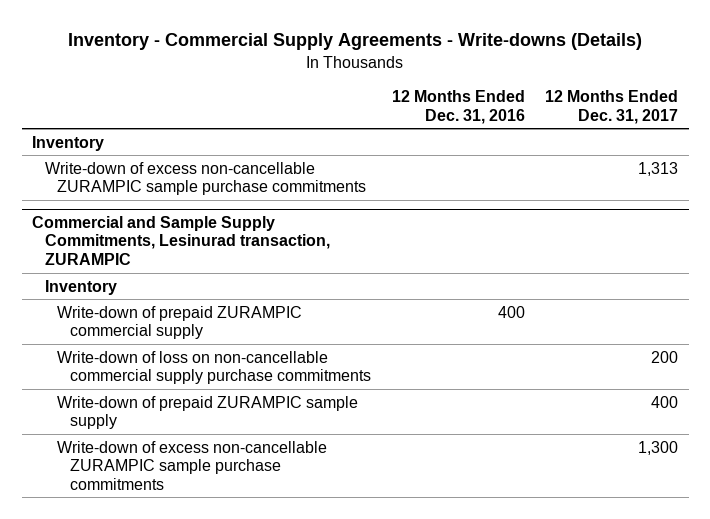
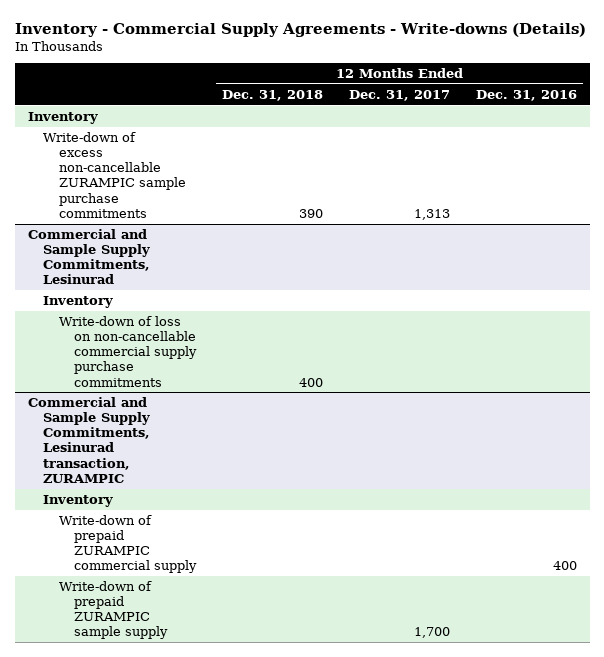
none -> [222,89,324,101] Dec. 31, 2018
none -> [27,228,151,285] Commercial and Sample Supply Commitments, Lesinurad
none -> [43,295,114,308] Inventory
none -> [58,315,198,387] Write-down of loss on non-cancellable commercial supply purchase commitments
[57,350,371,385] Write-down of loss on non-cancellable commercial supply purchase commitments -> none
[57,440,328,490] Write-down of excess non-cancellable ZURAMPIC sample purchase commitments -> none
[651,395,679,408] 400 -> [414,627,451,639] 1,700

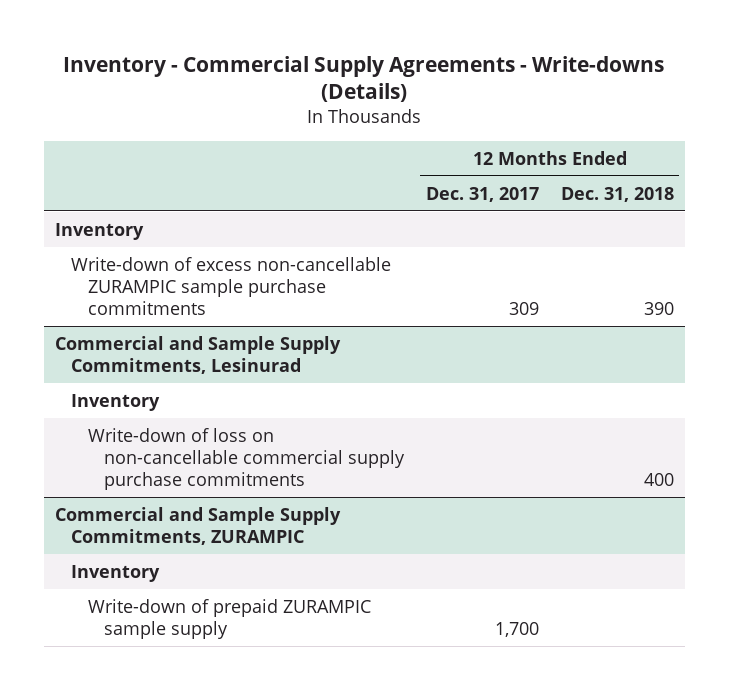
[475,89,577,101] Dec. 31, 2016 -> none
[414,208,451,220] 1,313 -> [508,302,539,316] 309
[27,396,151,483] Commercial and Sample Supply Commitments, Lesinurad transaction, ZURAMPIC -> [55,506,342,545] Commercial and Sample Supply Commitments, ZURAMPIC
[58,514,198,574] Write-down of prepaid ZURAMPIC commercial supply -> none

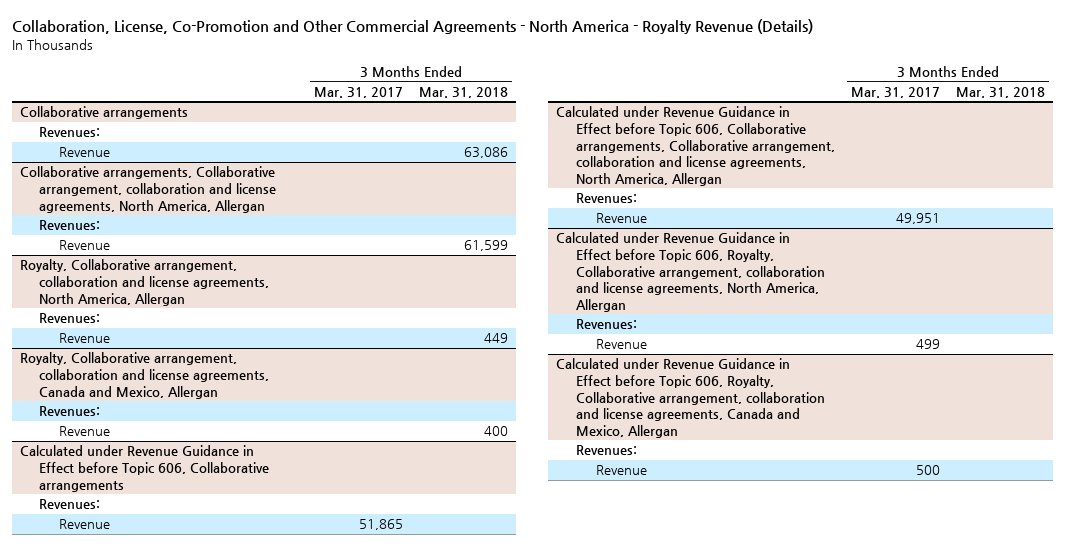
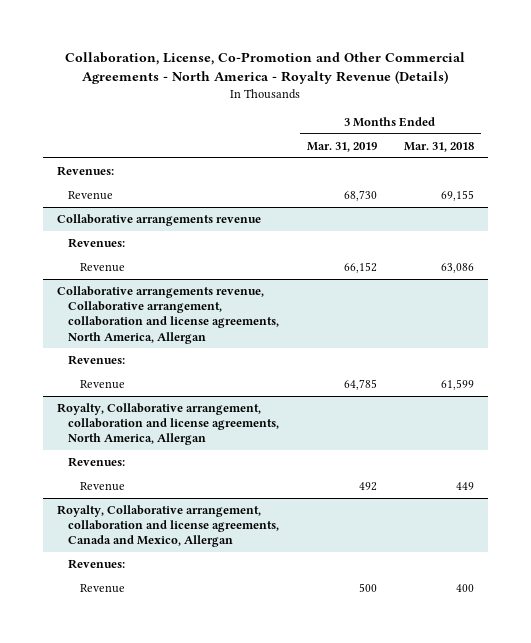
[314,86,404,98] Mar. 31, 2017 -> none
none -> [306,141,377,152] Mar. 31, 2019
none -> [56,165,114,176] Revenues:
none -> [68,190,114,200] Revenue
[19,106,188,120] Collaborative arrangements -> [56,213,261,226] Collaborative arrangements revenue
[19,166,277,213] Collaborative arrangements, Collaborative arrangement, collaboration and license agreements, North America, Allergan -> [56,285,280,344] Collaborative arrangements revenue, Collaborative arrangement, collaboration and license agreements, North America, Allergan
[19,445,270,492] Calculated under Revenue Guidance in Effect before Topic 606, Collaborative arrangements -> none
[39,499,101,510] Revenues: -> none
[59,519,111,530] Revenue -> none
[556,106,836,186] Calculated under Revenue Guidance in Effect before Topic 606, Collaborative arrangements, Collaborative arrangement, collaboration and license agreements, North America, Allergan -> none
[576,193,638,204] Revenues: -> none
[595,213,647,224] Revenue -> none
[556,232,826,312] Calculated under Revenue Guidance in Effect before Topic 606, Royalty, Collaborative arrangement, collaboration and license agreements, North America, Allergan -> none
[576,319,638,330] Revenues: -> none
[595,339,647,350] Revenue -> none
[556,358,826,438] Calculated under Revenue Guidance in Effect before Topic 606, Royalty, Collaborative arrangement, collaboration and license agreements, Canada and Mexico, Allergan -> none
[576,445,638,456] Revenues: -> none
[595,465,647,476] Revenue -> none

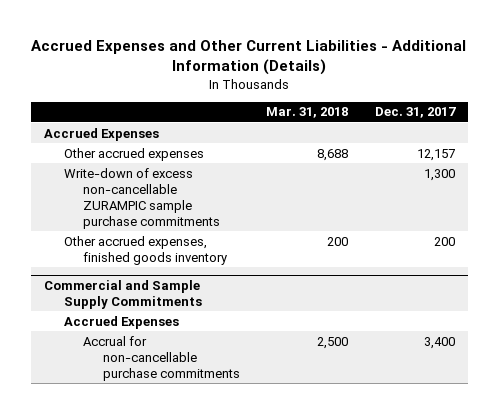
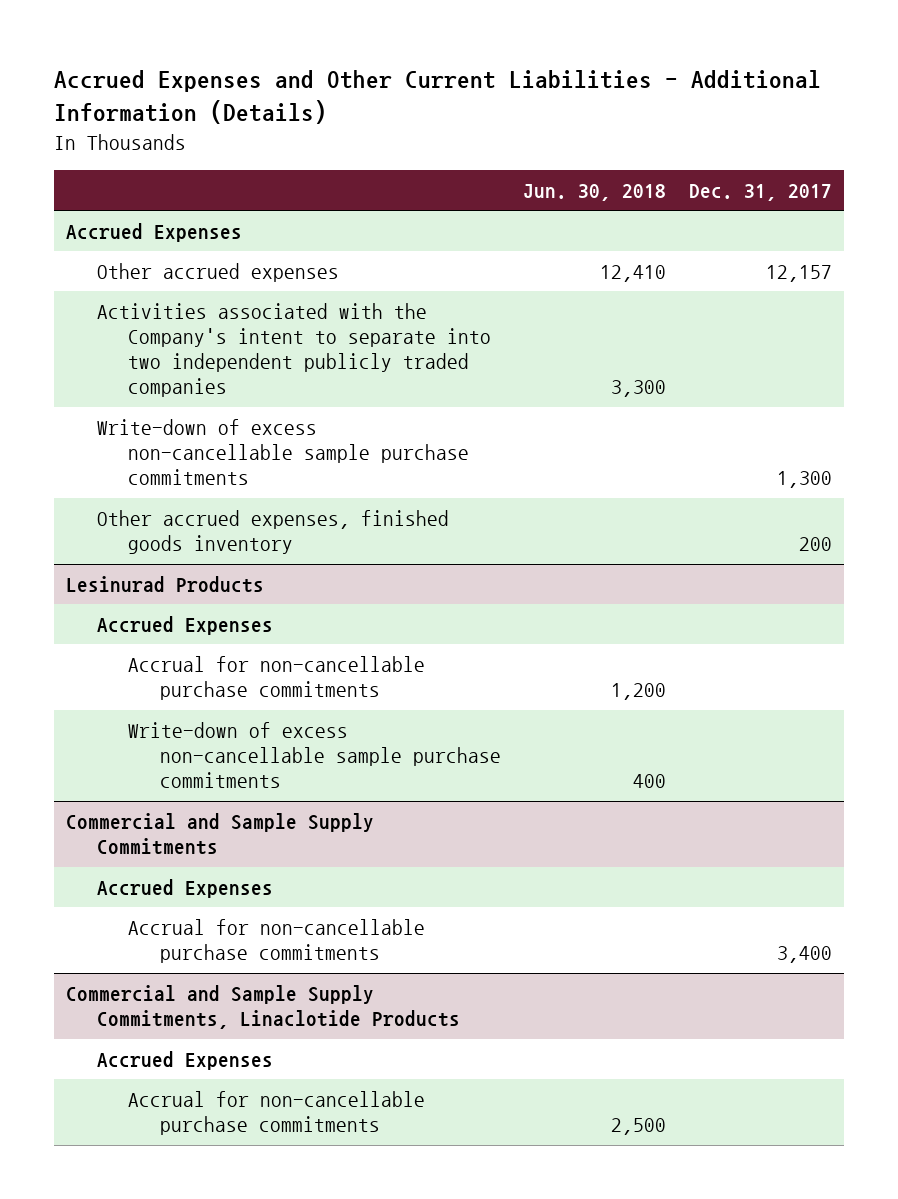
[266,107,349,119] Mar. 31, 2018 -> none
none -> [523,183,667,201] Jun. 30, 2018
none -> [97,302,492,398] Activities associated with the Company's intent to separate into two independent publicly traded companies
[63,167,221,229] Write-down of excess non-cancellable ZURAMPIC sample purchase commitments -> [97,418,470,486] Write-down of excess non-cancellable sample purchase commitments
none -> [65,575,264,593] Lesinurad Products
none -> [97,615,274,635] Accrued Expenses
none -> [128,655,426,701] Accrual for non-cancellable purchase commitments
none -> [128,721,501,789] Write-down of excess non-cancellable sample purchase commitments
none -> [65,984,461,1030] Commercial and Sample Supply Commitments, Linaclotide Products
none -> [97,1050,274,1070] Accrued Expenses
none -> [128,1090,426,1136] Accrual for non-cancellable purchase commitments

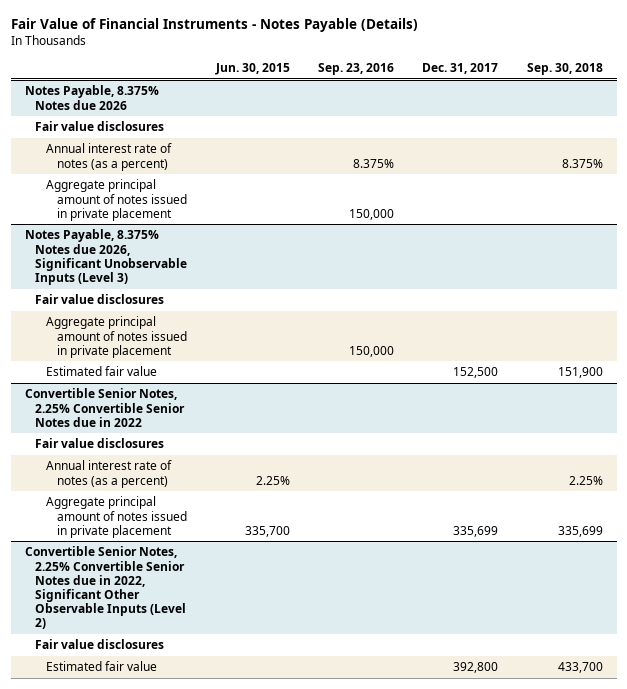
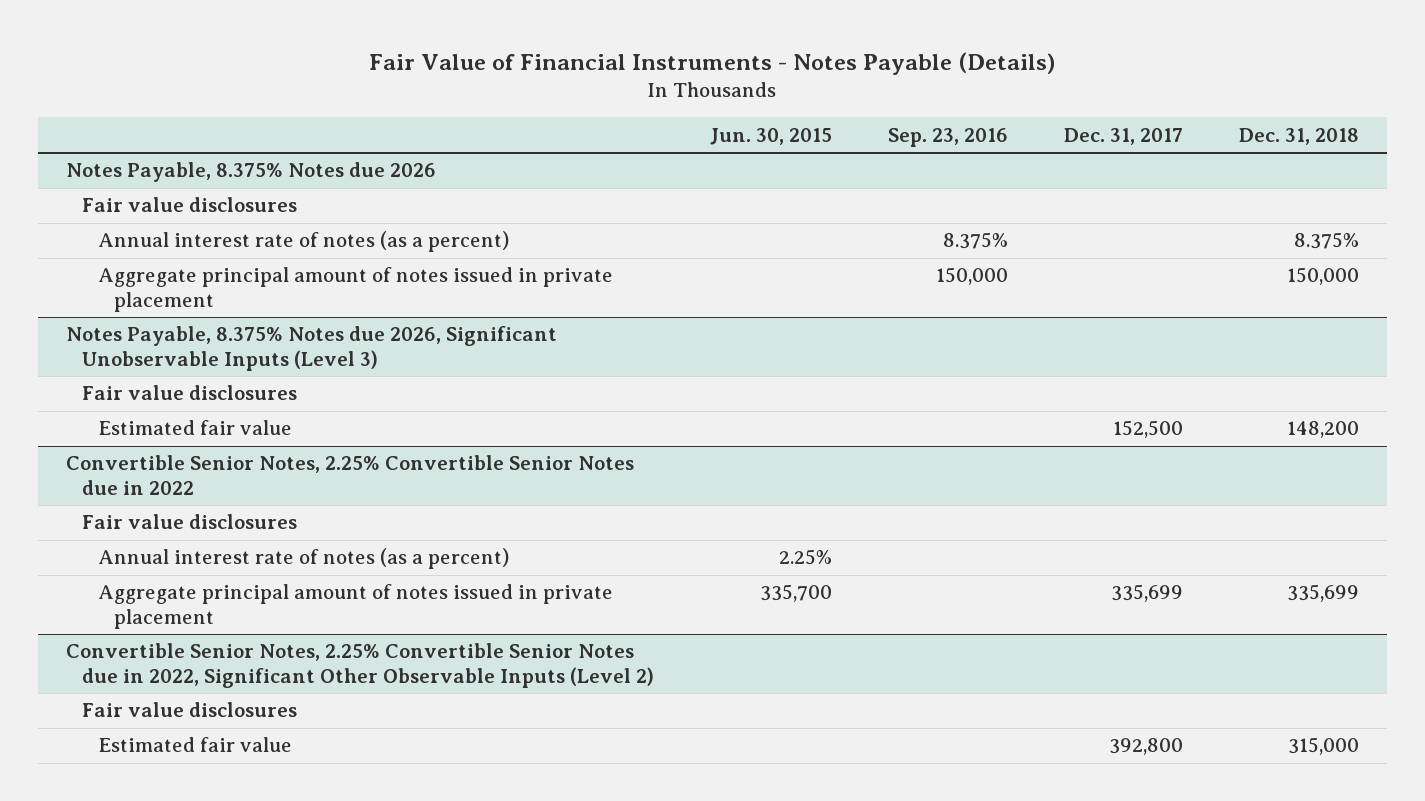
[526,63,603,76] Sep. 30, 2018 -> none
none -> [1238,127,1359,145] Dec. 31, 2018
[45,316,187,358] Aggregate principal amount of notes issued in private placement -> none

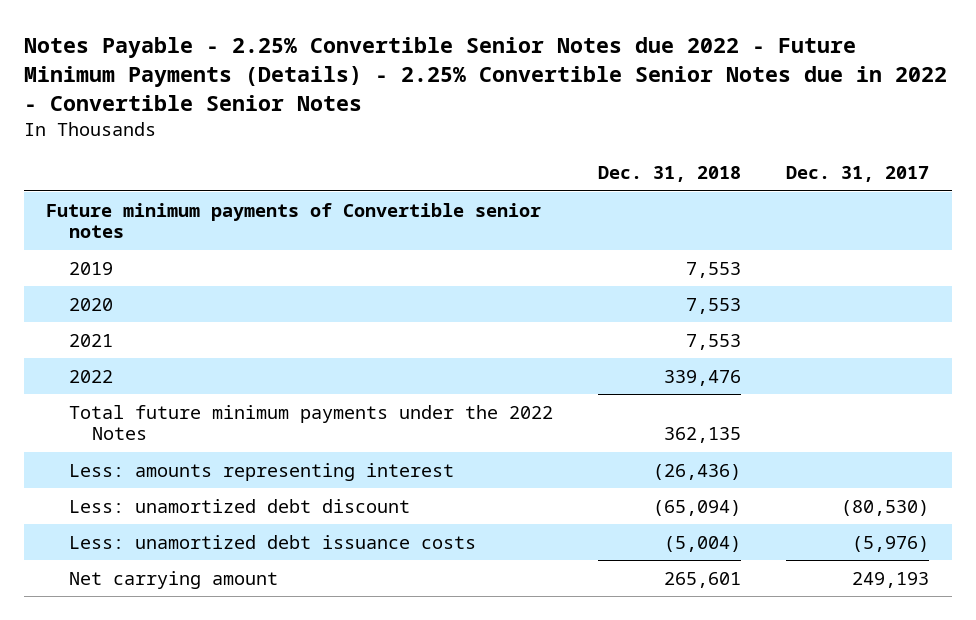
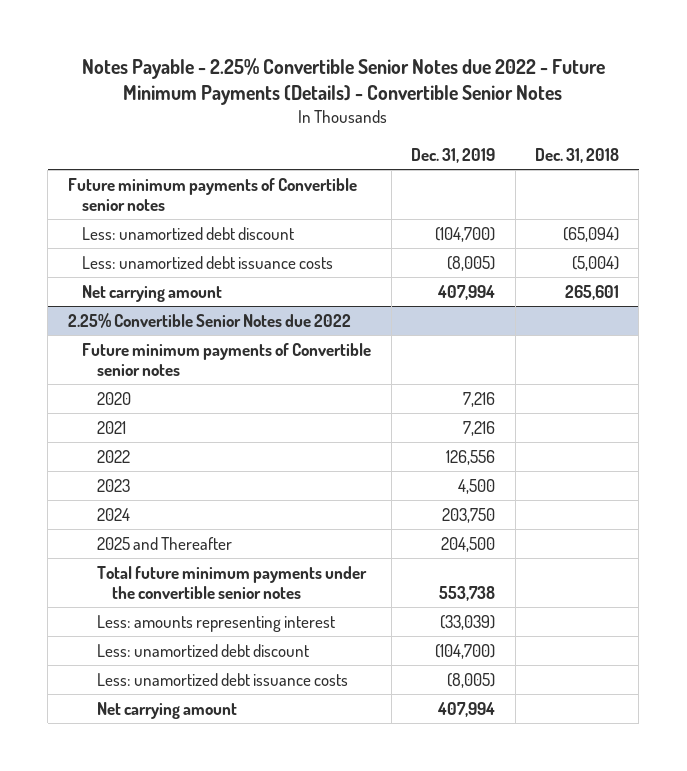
[23,36,947,111] Notes Payable - 2.25% Convertible Senior Notes due 2022 - Future Minimum Payments (Details) - 2.25% Convertible Senior Notes due in 2022 - Convertible Senior Notes -> [82,57,606,106] Notes Payable - 2.25% Convertible Senior Notes due 2022 - Future Minimum Payments (Details) - Convertible Senior Notes
[786,166,930,183] Dec. 31, 2017 -> none
none -> [411,147,496,163] Dec. 31, 2019
[69,261,114,275] 2019 -> none
[69,297,114,311] 2020 -> none
[69,333,114,347] 2021 -> none
[69,369,114,383] 2022 -> none
[69,404,554,441] Total future minimum payments under the 2022 Notes -> none
[69,462,455,481] Less: amounts representing interest -> none
none -> [67,312,351,328] 2.25% Convertible Senior Notes due 2022
none -> [82,342,372,376] Future minimum payments of Convertible senior notes
none -> [97,391,132,405] 2020
none -> [97,420,127,434] 2021
none -> [97,449,131,463] 2022
none -> [97,478,131,492] 2023
none -> [97,507,131,521] 2024
none -> [97,536,233,550] 2025 and Thereafter
none -> [97,565,368,599] Total future minimum payments under the convertible senior notes
none -> [97,614,336,632] Less: amounts representing interest
none -> [97,643,310,657] Less: unamortized debt discount
none -> [97,672,349,686] Less: unamortized debt issuance costs
none -> [97,701,238,719] Net carrying amount

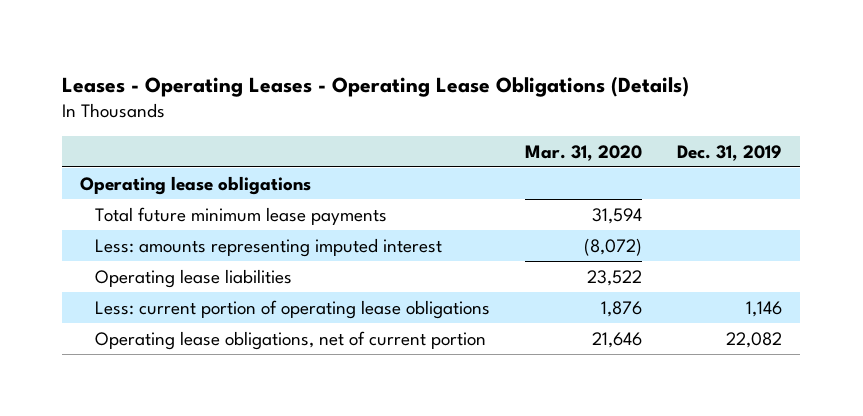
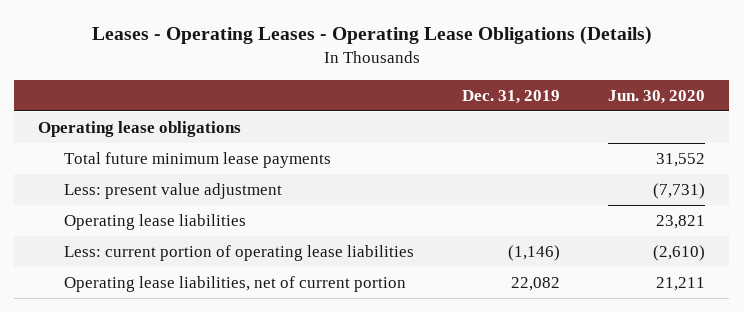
[525,144,643,161] Mar. 31, 2020 -> none
none -> [608,89,706,104] Jun. 30, 2020
[94,237,442,257] Less: amounts representing imputed interest -> [63,182,282,199] Less: present value adjustment
[94,299,490,319] Less: current portion of operating lease obligations -> [63,244,414,261] Less: current portion of operating lease liabilities
[746,300,783,317] 1,146 -> [507,244,560,261] (1,146)
[94,330,486,350] Operating lease obligations, net of current portion -> [63,275,406,292] Operating lease liabilities, net of current portion

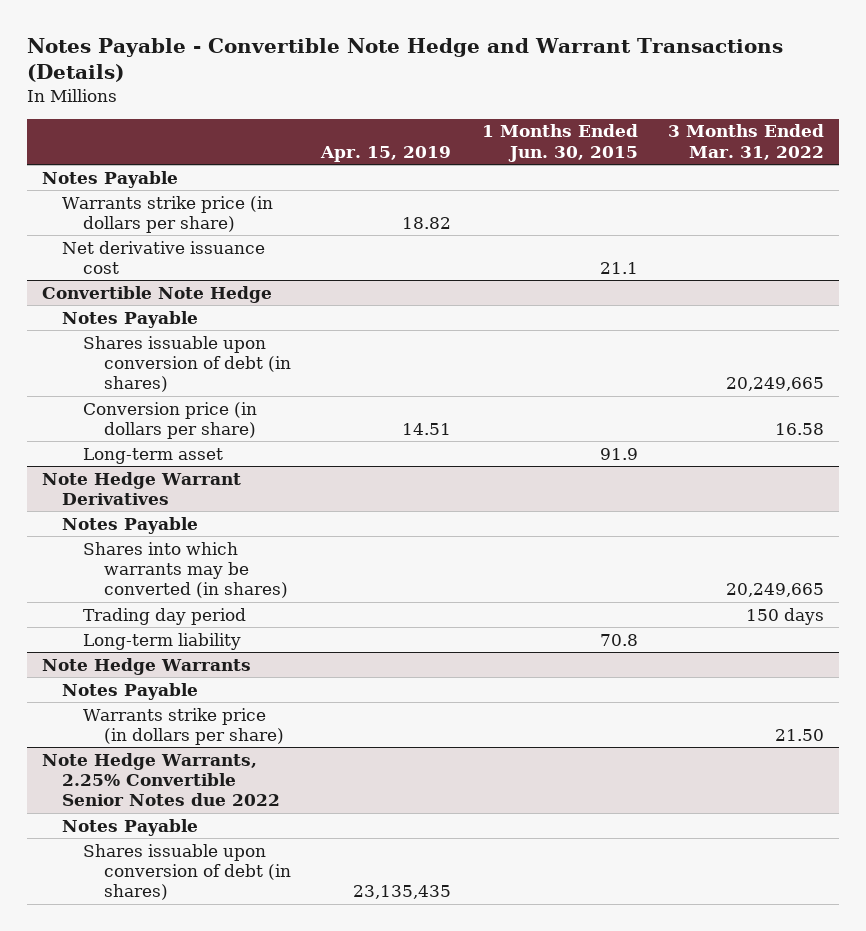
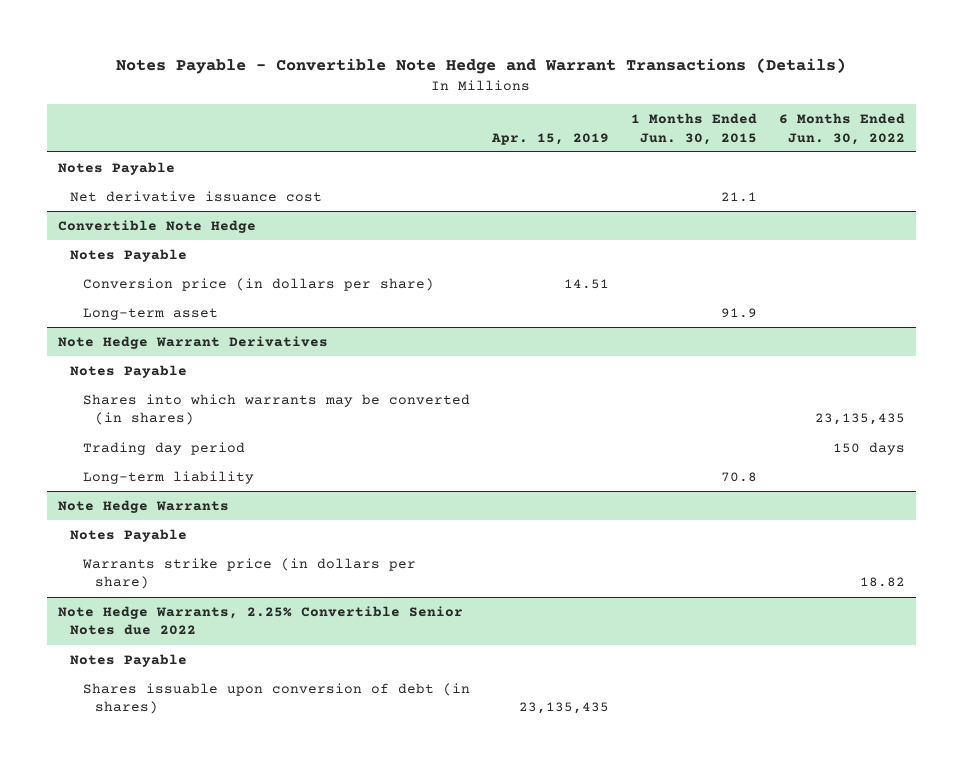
[667,124,824,160] 3 Months Ended Mar. 31, 2022 -> none
none -> [778,113,905,145] 6 Months Ended Jun. 30, 2022
[62,195,274,234] Warrants strike price (in dollars per share) -> none
[83,335,291,393] Shares issuable upon conversion of debt (in shares) -> none

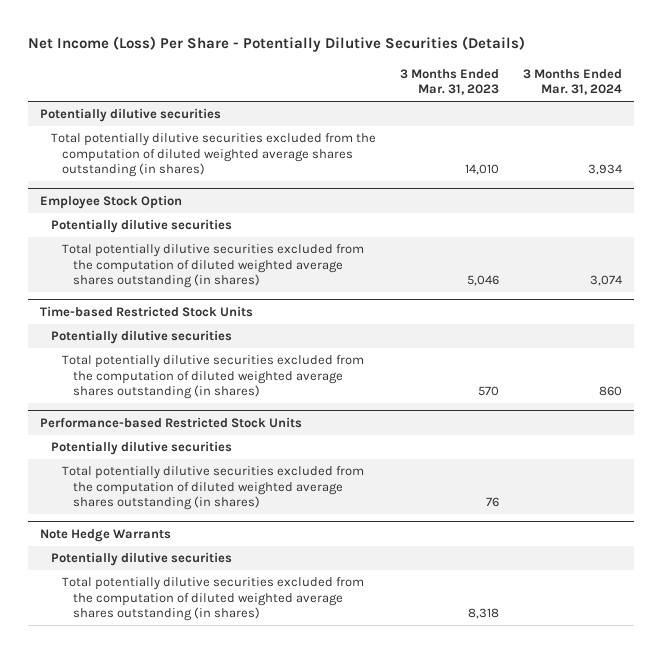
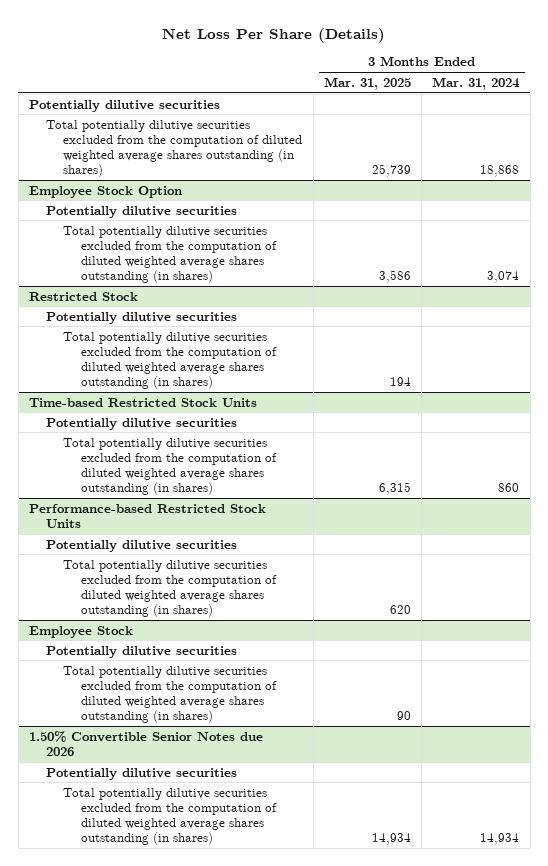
[28,36,526,53] Net Income (Loss) Per Share - Potentially Dilutive Securities (Details) -> [162,27,386,43] Net Loss Per Share (Details)
[400,68,500,96] 3 Months Ended Mar. 31, 2023 -> none
none -> [323,76,411,90] Mar. 31, 2025
[588,163,623,175] 3,934 -> [480,165,520,178] 18,868
none -> [28,291,138,301] Restricted Stock
none -> [46,311,238,324] Potentially dilutive securities
none -> [63,331,277,390] Total potentially dilutive securities excluded from the computation of diluted weighted average shares outstanding (in shares)
[40,528,172,542] Note Hedge Warrants -> none
[51,552,233,567] Potentially dilutive securities -> none
[62,577,365,621] Total potentially dilutive securities excluded from the computation of diluted weighted average shares outstanding (in shares) -> none
none -> [28,625,133,638] Employee Stock
none -> [46,645,238,658] Potentially dilutive securities
none -> [63,665,277,724] Total potentially dilutive securities excluded from the computation of diluted weighted average shares outstanding (in shares)
none -> [28,730,263,756] 1.50% Convertible Senior Notes due 2026
none -> [46,767,238,780] Potentially dilutive securities
none -> [63,787,277,846] Total potentially dilutive securities excluded from the computation of diluted weighted average shares outstanding (in shares)

